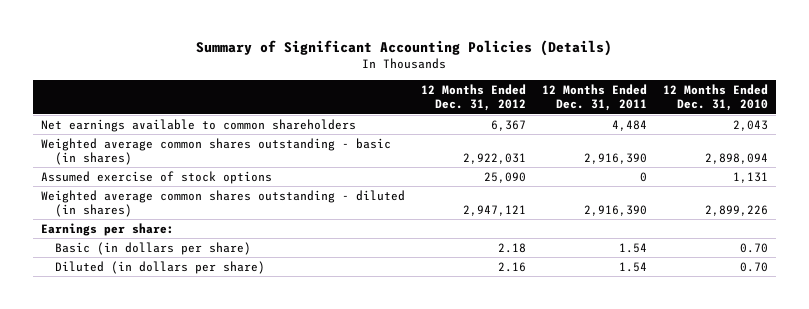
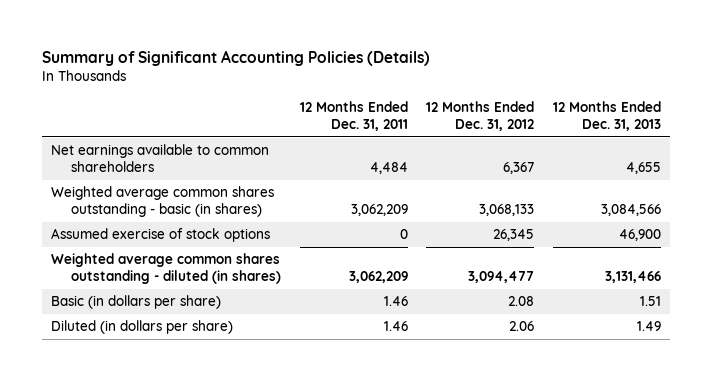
[662,83,768,112] 12 Months Ended Dec. 31, 2010 -> none
none -> [553,100,662,131] 12 Months Ended Dec. 31, 2013
[40,222,174,236] Earnings per share: -> none
[462,153,526,165] 2,922,031 -> [479,204,535,217] 3,068,133
[583,153,647,165] 2,916,390 -> [350,204,408,217] 3,062,209
[483,171,526,183] 25,090 -> [493,229,535,242] 26,345
[462,205,526,217] 2,947,121 -> [468,271,535,284] 3,094,477
[583,205,647,217] 2,916,390 -> [348,271,408,284] 3,062,209
[497,242,526,253] 2.18 -> [508,296,535,307] 2.08
[618,242,647,253] 1.54 -> [383,296,408,307] 1.46
[497,261,526,272] 2.16 -> [509,321,535,332] 2.06
[618,261,647,272] 1.54 -> [383,321,408,332] 1.46

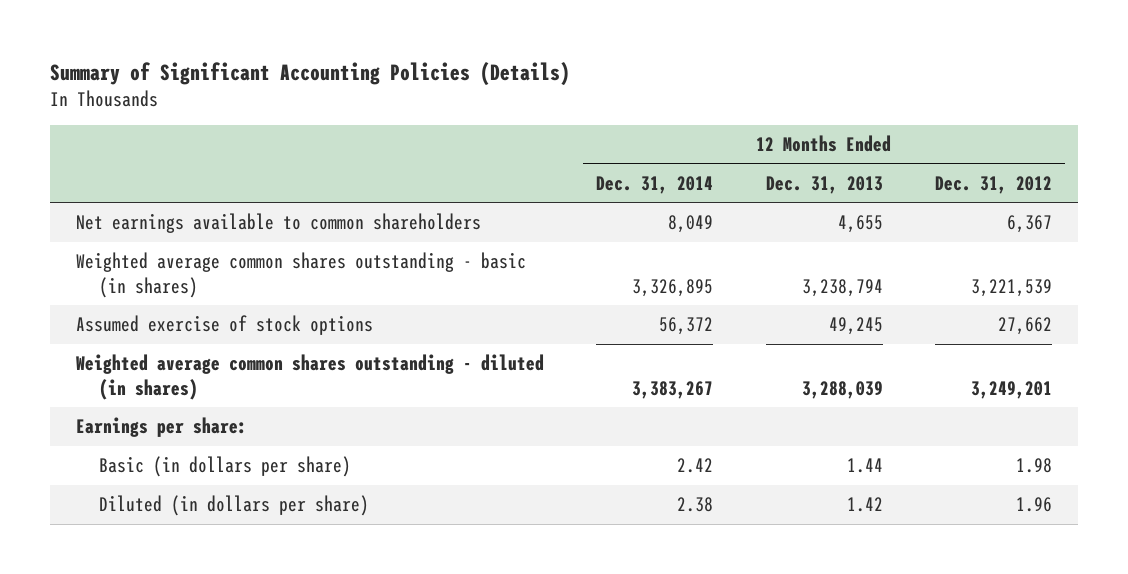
[299,100,408,131] 12 Months Ended Dec. 31, 2011 -> none
none -> [596,175,714,194] Dec. 31, 2014
[479,204,535,217] 3,068,133 -> [971,278,1053,297] 3,221,539
[601,204,662,217] 3,084,566 -> [801,278,883,297] 3,238,794
[493,229,535,242] 26,345 -> [998,317,1053,336] 27,662
[619,229,662,242] 46,900 -> [828,317,883,336] 49,245
[468,271,535,284] 3,094,477 -> [971,380,1053,399] 3,249,201
[605,271,662,284] 3,131,466 -> [801,380,883,399] 3,288,039
none -> [75,417,247,438] Earnings per share:
[508,296,535,307] 2.08 -> [1016,458,1053,474] 1.98
[640,296,662,307] 1.51 -> [846,458,883,474] 1.44
[509,321,535,332] 2.06 -> [1016,497,1053,513] 1.96
[637,321,662,332] 1.49 -> [846,497,883,513] 1.42

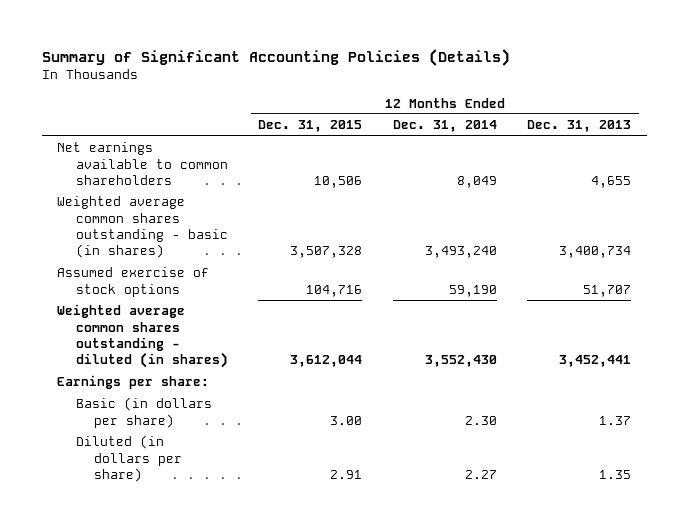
[935,175,1053,194] Dec. 31, 2012 -> none
none -> [258,120,363,133] Dec. 31, 2015
[632,278,714,297] 3,326,895 -> [424,246,497,259] 3,493,240
[801,278,883,297] 3,238,794 -> [559,246,632,259] 3,400,734
[659,317,714,336] 56,372 -> [448,284,497,297] 59,190
[828,317,883,336] 49,245 -> [583,284,632,297] 51,707
[632,380,714,399] 3,383,267 -> [424,355,497,368] 3,552,430
[801,380,883,399] 3,288,039 -> [559,355,632,368] 3,452,441
[677,458,714,474] 2.42 -> [464,415,497,425] 2.30
[846,458,883,474] 1.44 -> [599,415,632,425] 1.37
[677,497,714,513] 2.38 -> [464,469,497,479] 2.27
[846,497,883,513] 1.42 -> [599,469,632,479] 1.35

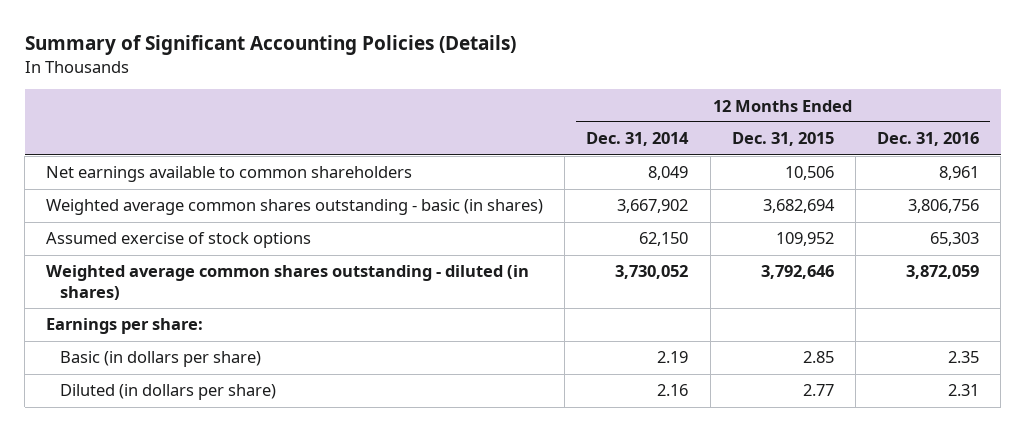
[527,120,632,133] Dec. 31, 2013 -> none
none -> [876,132,979,147] Dec. 31, 2016
[290,246,363,259] 3,507,328 -> [762,199,835,214] 3,682,694
[424,246,497,259] 3,493,240 -> [617,199,689,214] 3,667,902
[306,284,363,297] 104,716 -> [775,232,834,247] 109,952
[448,284,497,297] 59,190 -> [639,232,689,247] 62,150
[290,355,363,368] 3,612,044 -> [760,265,834,280] 3,792,646
[424,355,497,368] 3,552,430 -> [615,265,689,280] 3,730,052
[330,415,363,425] 3.00 -> [802,351,834,364] 2.85
[464,415,497,425] 2.30 -> [657,351,689,364] 2.19
[330,469,363,479] 2.91 -> [802,384,834,397] 2.77
[464,469,497,479] 2.27 -> [657,384,689,397] 2.16

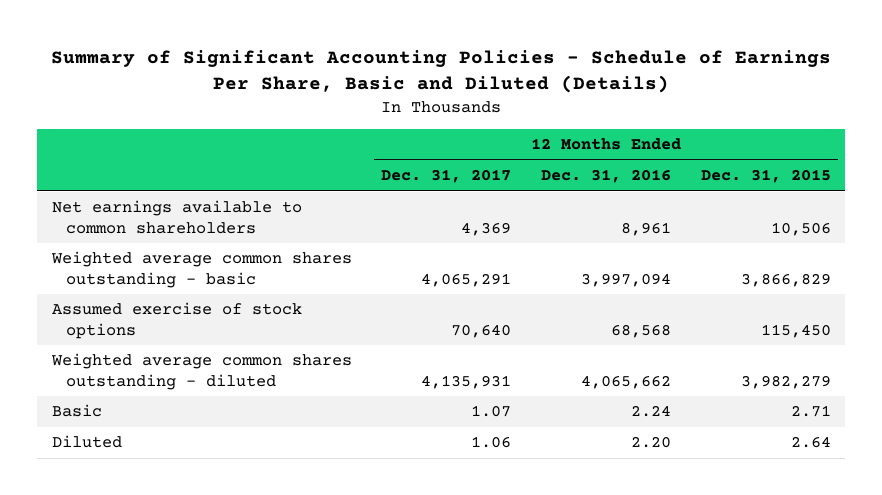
[24,35,516,56] Summary of Significant Accounting Policies (Details) -> [51,50,832,94] Summary of Significant Accounting Policies - Schedule of Earnings Per Share, Basic and Diluted (Details)
[586,132,690,147] Dec. 31, 2014 -> none
none -> [381,169,512,184] Dec. 31, 2017
[46,318,204,335] Earnings per share: -> none
[46,199,544,216] Weighted average common shares outstanding - basic (in shares) -> [50,251,352,288] Weighted average common shares outstanding - basic
[762,199,835,214] 3,682,694 -> [740,272,831,287] 3,866,829
[907,199,979,214] 3,806,756 -> [580,272,671,287] 3,997,094
[775,232,834,247] 109,952 -> [760,323,831,338] 115,450
[929,232,979,247] 65,303 -> [610,323,671,338] 68,568
[46,265,530,300] Weighted average common shares outstanding - diluted (in shares) -> [50,353,352,390] Weighted average common shares outstanding - diluted
[760,265,834,280] 3,792,646 -> [740,374,831,389] 3,982,279
[905,265,979,280] 3,872,059 -> [580,374,671,389] 4,065,662
[59,351,261,368] Basic (in dollars per share) -> [51,404,102,418] Basic
[802,351,834,364] 2.85 -> [790,405,831,418] 2.71
[947,351,979,364] 2.35 -> [630,405,671,418] 2.24
[59,384,276,401] Diluted (in dollars per share) -> [51,435,122,449] Diluted
[802,384,834,397] 2.77 -> [790,436,831,449] 2.64
[947,384,979,397] 2.31 -> [630,436,671,449] 2.20

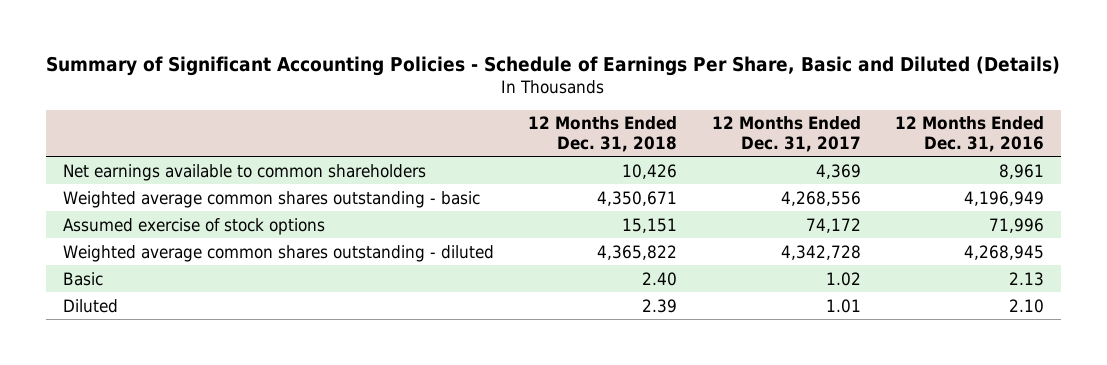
[700,169,831,184] Dec. 31, 2015 -> none
none -> [528,116,678,152] 12 Months Ended Dec. 31, 2018
[421,272,512,287] 4,065,291 -> [780,190,861,206] 4,268,556
[580,272,671,287] 3,997,094 -> [963,190,1044,206] 4,196,949
[451,323,512,338] 70,640 -> [805,217,861,233] 74,172
[610,323,671,338] 68,568 -> [988,217,1044,233] 71,996
[421,374,512,389] 4,135,931 -> [780,244,861,260] 4,342,728
[580,374,671,389] 4,065,662 -> [963,244,1044,260] 4,268,945
[471,405,512,418] 1.07 -> [825,271,861,286] 1.02
[630,405,671,418] 2.24 -> [1008,271,1044,286] 2.13
[471,436,512,449] 1.06 -> [825,298,861,313] 1.01
[630,436,671,449] 2.20 -> [1008,298,1044,313] 2.10

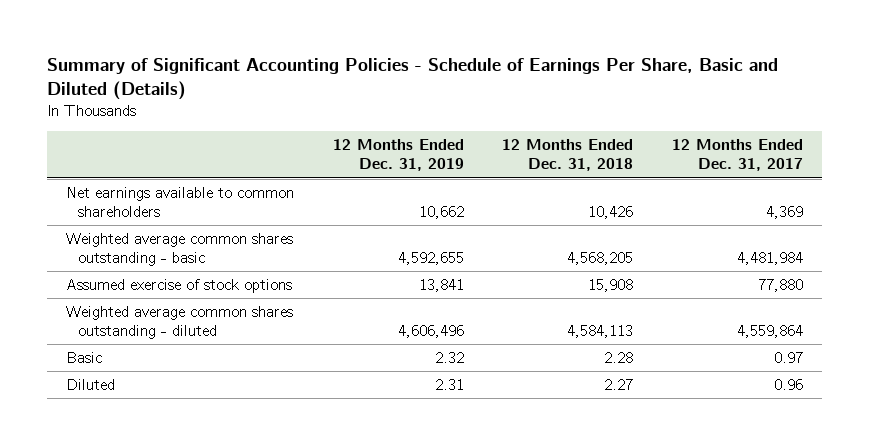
[894,116,1044,152] 12 Months Ended Dec. 31, 2016 -> none
none -> [332,139,464,172] 12 Months Ended Dec. 31, 2019
[597,190,678,206] 4,350,671 -> [567,252,634,266] 4,568,205
[780,190,861,206] 4,268,556 -> [736,252,803,266] 4,481,984
[622,217,678,233] 15,151 -> [588,279,634,293] 15,908
[805,217,861,233] 74,172 -> [757,279,803,293] 77,880
[597,244,678,260] 4,365,822 -> [567,325,634,339] 4,584,113
[780,244,861,260] 4,342,728 -> [736,325,803,339] 4,559,864
[642,271,678,286] 2.40 -> [604,352,634,364] 2.28
[825,271,861,286] 1.02 -> [773,352,803,364] 0.97
[642,298,678,313] 2.39 -> [604,379,634,391] 2.27
[825,298,861,313] 1.01 -> [773,379,803,391] 0.96

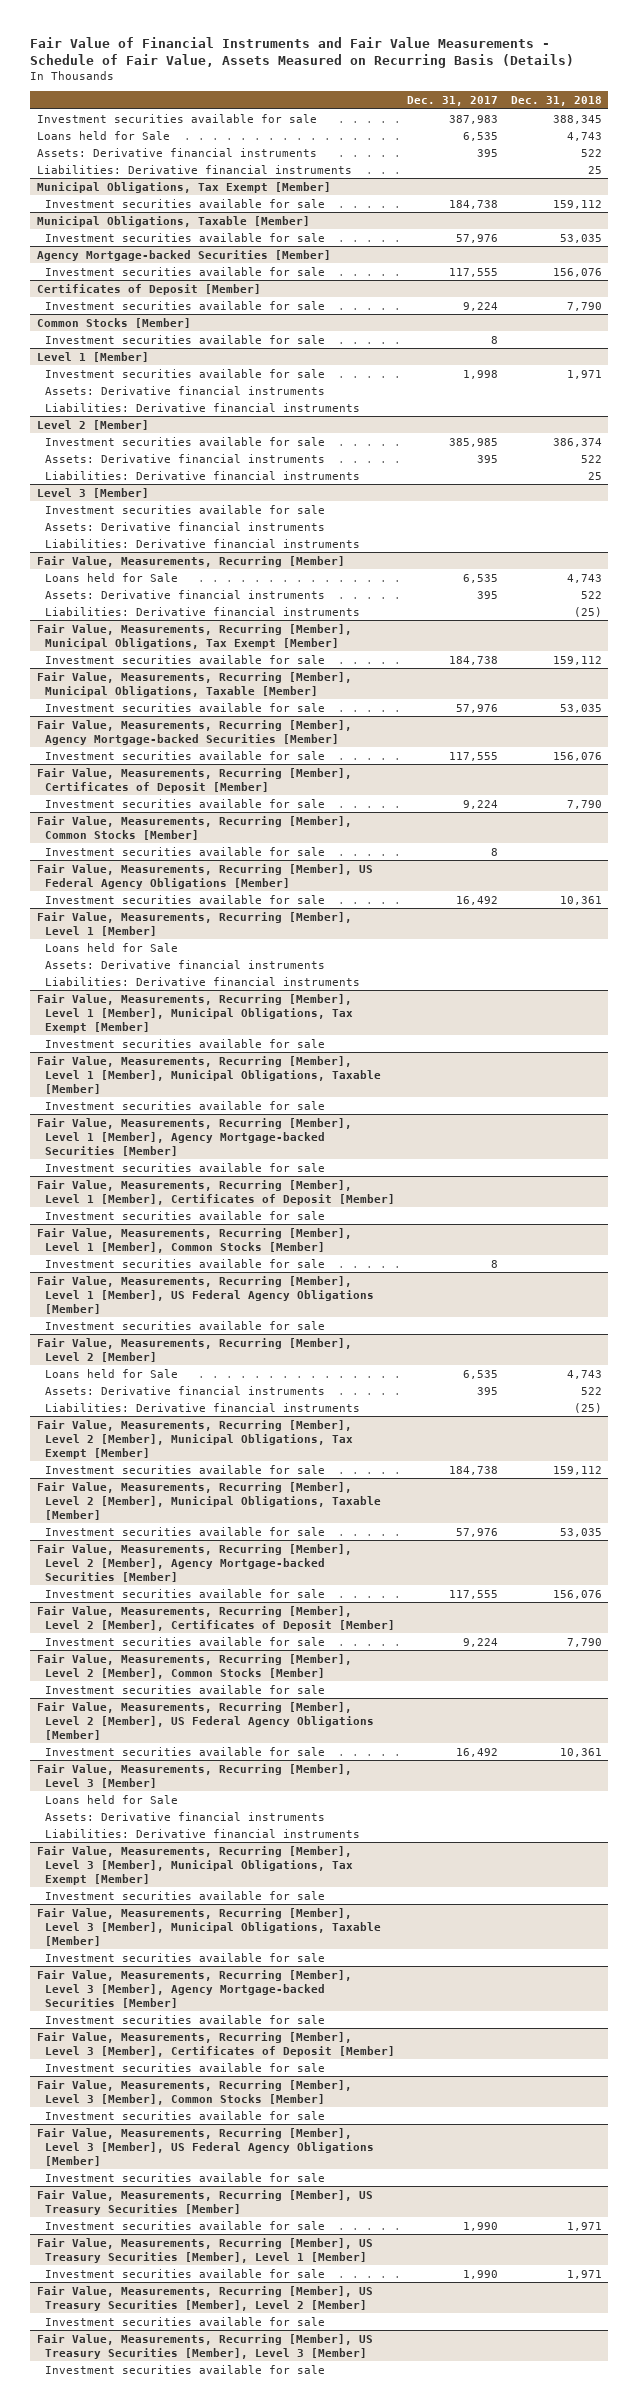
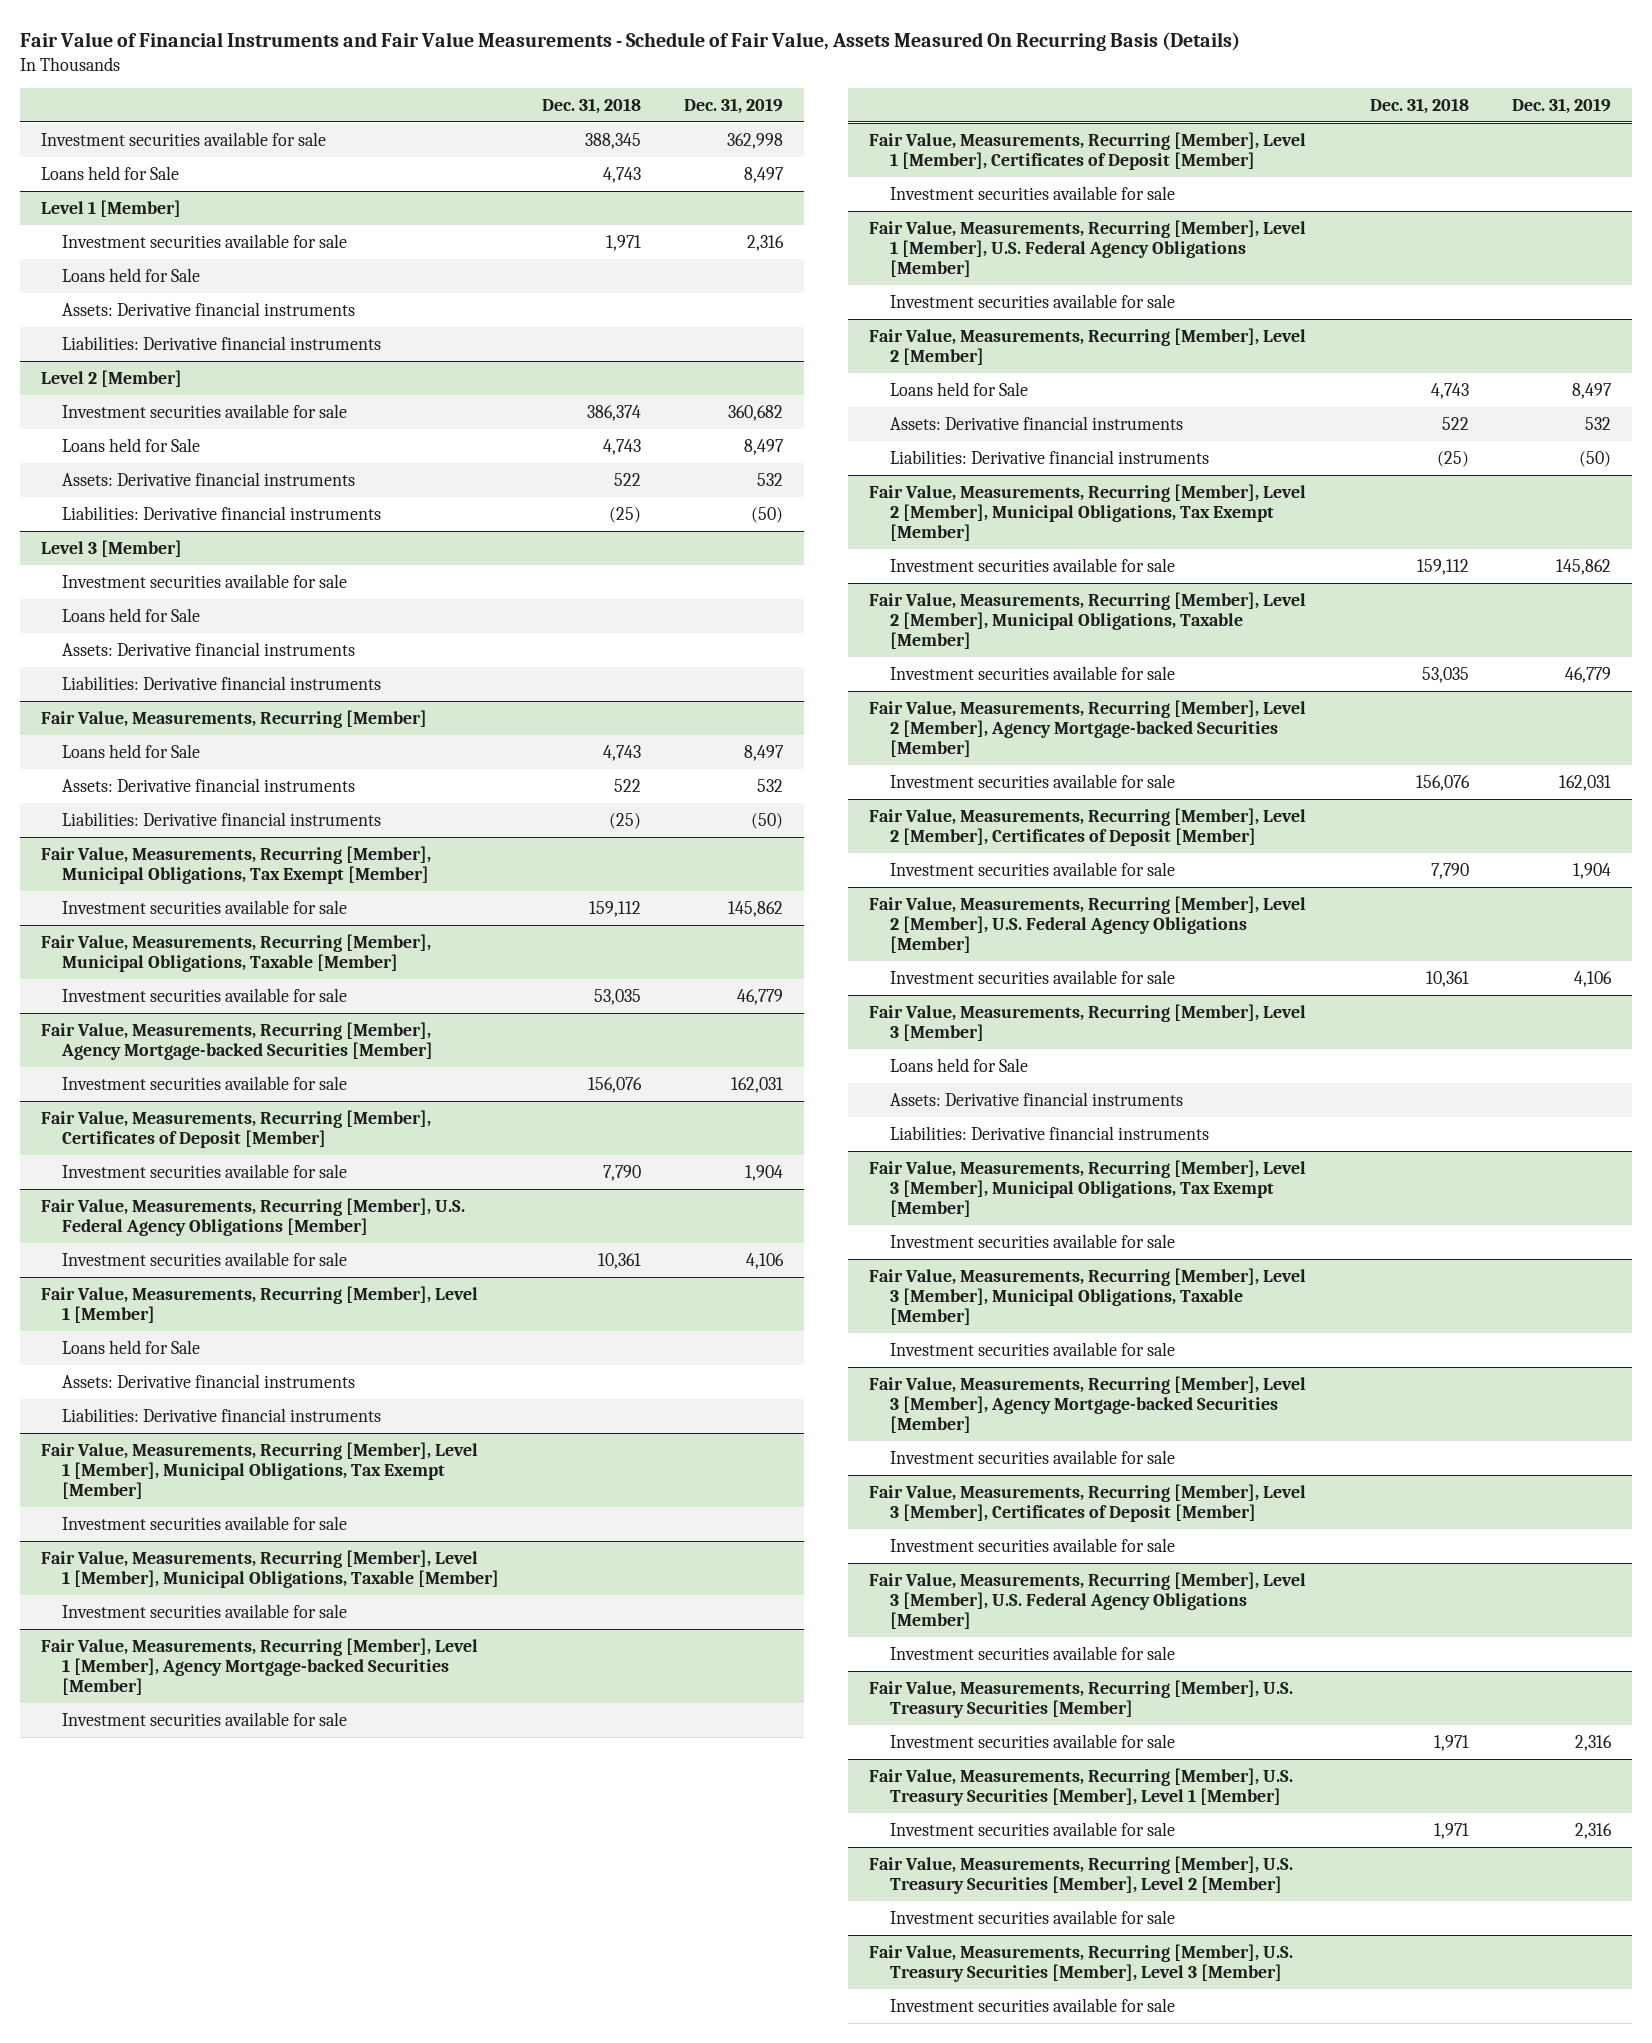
[30,36,575,69] Fair Value of Financial Instruments and Fair Value Measurements - Schedule of Fair Value, Assets Measured on Recurring Basis (Details) -> [19,32,1240,52] Fair Value of Financial Instruments and Fair Value Measurements - Schedule of Fair Value, Assets Measured On Recurring Basis (Details)
[407,96,499,107] Dec. 31, 2017 -> none
none -> [683,98,783,115] Dec. 31, 2019
[36,147,317,157] Assets: Derivative financial instruments -> none
[36,164,352,174] Liabilities: Derivative financial instruments -> none
[36,181,331,193] Municipal Obligations, Tax Exempt [Member] -> none
[44,198,325,208] Investment securities available for sale -> none
[36,215,310,227] Municipal Obligations, Taxable [Member] -> none
[44,232,325,242] Investment securities available for sale -> none
[36,249,331,261] Agency Mortgage-backed Securities [Member] -> none
[44,266,325,276] Investment securities available for sale -> none
[36,283,261,295] Certificates of Deposit [Member] -> none
[44,300,325,310] Investment securities available for sale -> none
[36,317,191,328] Common Stocks [Member] -> none
[44,334,325,344] Investment securities available for sale -> none
none -> [62,267,201,282] Loans held for Sale
none -> [62,437,201,452] Loans held for Sale
[587,471,602,480] 25 -> [608,506,641,523] (25)
none -> [62,607,201,622] Loans held for Sale
[36,815,352,840] Fair Value, Measurements, Recurring [Member], Common Stocks [Member] -> none
[44,846,325,856] Investment securities available for sale -> none
[36,863,373,889] Fair Value, Measurements, Recurring [Member], US Federal Agency Obligations [Member] -> [41,1197,466,1237] Fair Value, Measurements, Recurring [Member], U.S. Federal Agency Obligations [Member]
[36,1227,352,1253] Fair Value, Measurements, Recurring [Member], Level 1 [Member], Common Stocks [Member] -> none
[44,1258,325,1268] Investment securities available for sale -> none
[36,1275,374,1314] Fair Value, Measurements, Recurring [Member], Level 1 [Member], US Federal Agency Obligations [Member] -> [869,219,1307,278] Fair Value, Measurements, Recurring [Member], Level 1 [Member], U.S. Federal Agency Obligations [Member]
[36,1653,352,1679] Fair Value, Measurements, Recurring [Member], Level 2 [Member], Common Stocks [Member] -> none
[44,1684,325,1694] Investment securities available for sale -> none
[36,1701,374,1740] Fair Value, Measurements, Recurring [Member], Level 2 [Member], US Federal Agency Obligations [Member] -> [869,895,1307,954] Fair Value, Measurements, Recurring [Member], Level 2 [Member], U.S. Federal Agency Obligations [Member]
[36,2079,352,2105] Fair Value, Measurements, Recurring [Member], Level 3 [Member], Common Stocks [Member] -> none
[44,2110,325,2120] Investment securities available for sale -> none
[36,2127,374,2166] Fair Value, Measurements, Recurring [Member], Level 3 [Member], US Federal Agency Obligations [Member] -> [869,1571,1307,1630] Fair Value, Measurements, Recurring [Member], Level 3 [Member], U.S. Federal Agency Obligations [Member]
[36,2189,373,2215] Fair Value, Measurements, Recurring [Member], US Treasury Securities [Member] -> [869,1679,1294,1719] Fair Value, Measurements, Recurring [Member], U.S. Treasury Securities [Member]
[36,2237,373,2263] Fair Value, Measurements, Recurring [Member], US Treasury Securities [Member], Level 1 [Member] -> [869,1767,1294,1807] Fair Value, Measurements, Recurring [Member], U.S. Treasury Securities [Member], Level 1 [Member]
[36,2285,373,2311] Fair Value, Measurements, Recurring [Member], US Treasury Securities [Member], Level 2 [Member] -> [869,1855,1294,1895] Fair Value, Measurements, Recurring [Member], U.S. Treasury Securities [Member], Level 2 [Member]
[36,2333,373,2359] Fair Value, Measurements, Recurring [Member], US Treasury Securities [Member], Level 3 [Member] -> [869,1943,1294,1983] Fair Value, Measurements, Recurring [Member], U.S. Treasury Securities [Member], Level 3 [Member]

